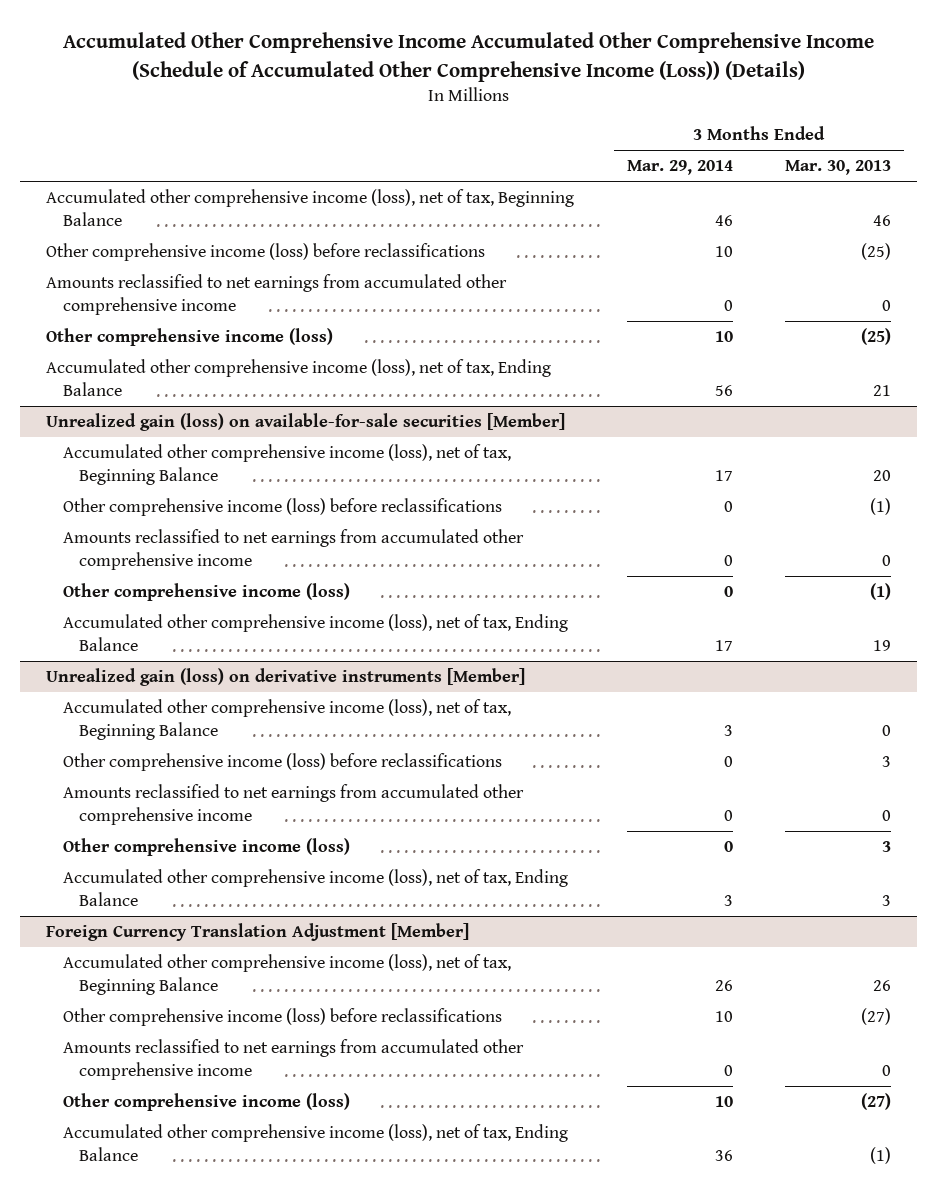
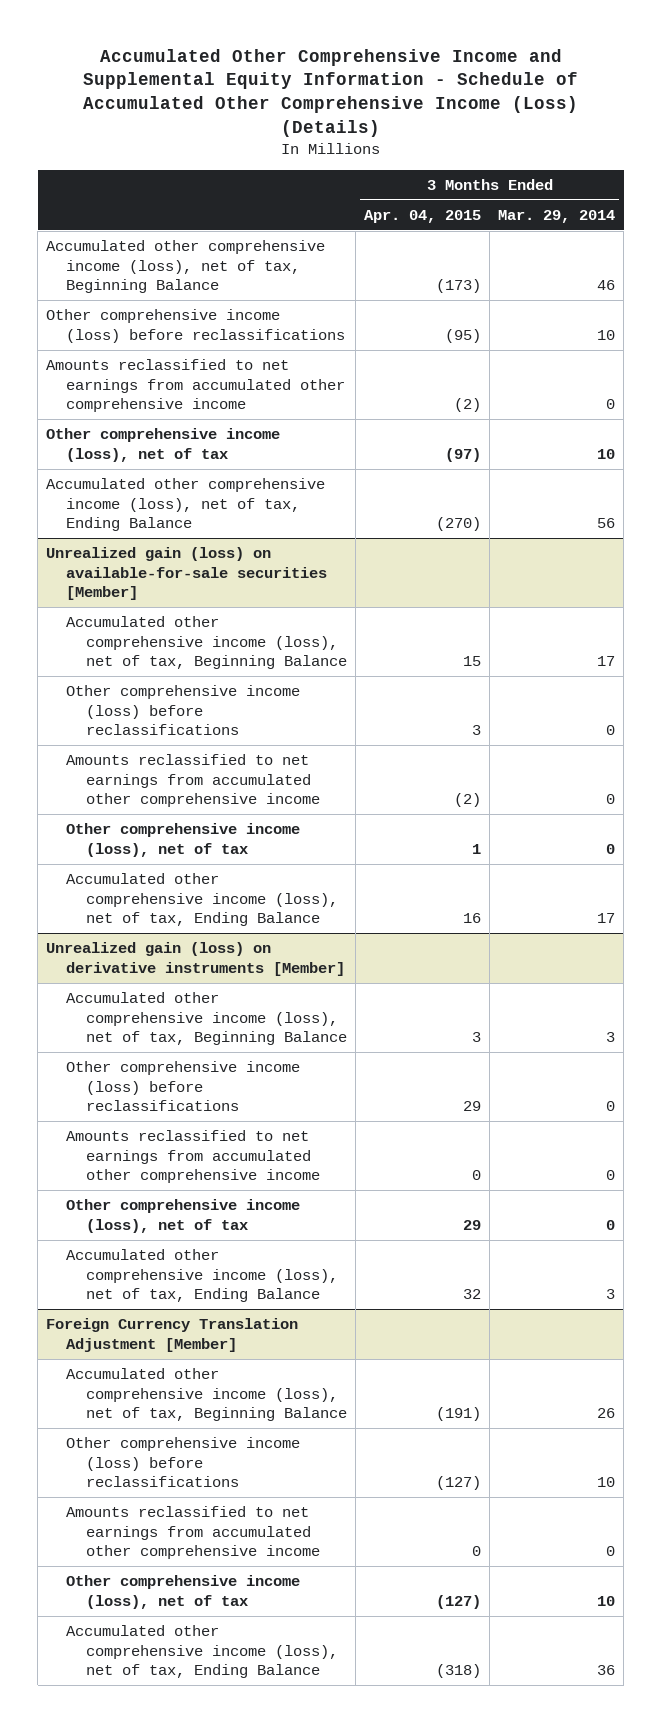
[62,32,874,82] Accumulated Other Comprehensive Income Accumulated Other Comprehensive Income (Schedule of Accumulated Other Comprehensive Income (Loss)) (Details) -> [82,48,578,138] Accumulated Other Comprehensive Income and Supplemental Equity Information - Schedule of Accumulated Other Comprehensive Income (Loss) (Details)
[785,160,892,176] Mar. 30, 2013 -> none
none -> [364,209,482,223] Apr. 04, 2015
[46,328,334,347] Other comprehensive income (loss) -> [46,428,281,462] Other comprehensive income (loss), net of tax
[62,583,350,602] Other comprehensive income (loss) -> [66,823,301,857] Other comprehensive income (loss), net of tax
[62,838,350,857] Other comprehensive income (loss) -> [66,1199,301,1233] Other comprehensive income (loss), net of tax
[62,1093,350,1112] Other comprehensive income (loss) -> [66,1575,301,1609] Other comprehensive income (loss), net of tax

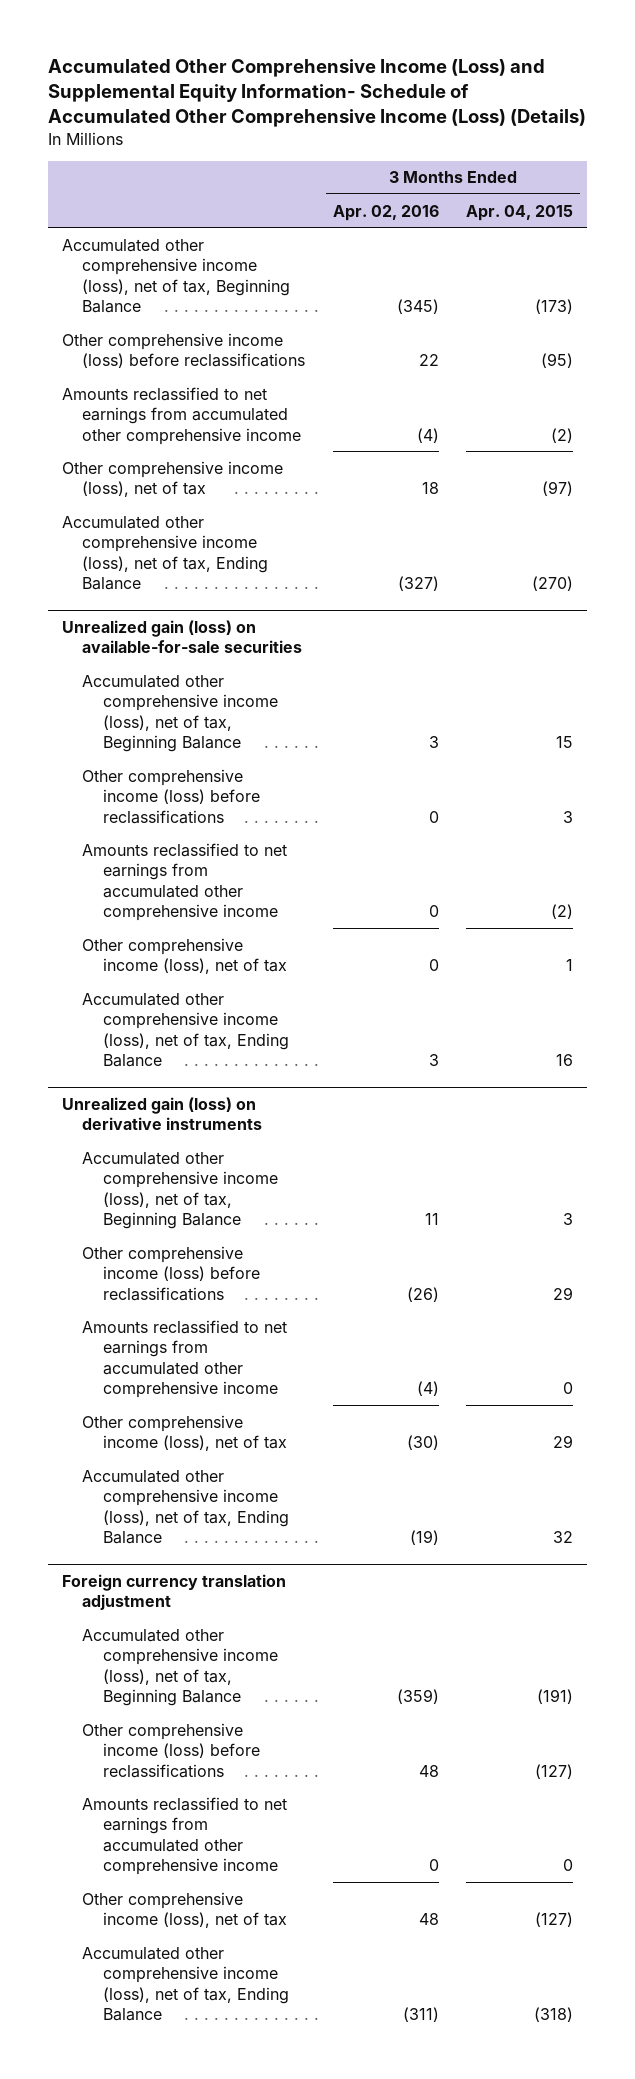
[82,48,578,138] Accumulated Other Comprehensive Income and Supplemental Equity Information - Schedule of Accumulated Other Comprehensive Income (Loss) (Details) -> [48,59,587,127] Accumulated Other Comprehensive Income (Loss) and Supplemental Equity Information- Schedule of Accumulated Other Comprehensive Income (Loss) (Details)
[498,209,616,223] Mar. 29, 2014 -> none
none -> [332,204,439,221] Apr. 02, 2016
[46,547,328,601] Unrealized gain (loss) on available-for-sale securities [Member] -> [61,619,303,654] Unrealized gain (loss) on available-for-sale securities
[46,942,346,976] Unrealized gain (loss) on derivative instruments [Member] -> [61,1096,263,1131] Unrealized gain (loss) on derivative instruments
[46,1318,299,1352] Foreign Currency Translation Adjustment [Member] -> [61,1573,286,1611] Foreign currency translation adjustment

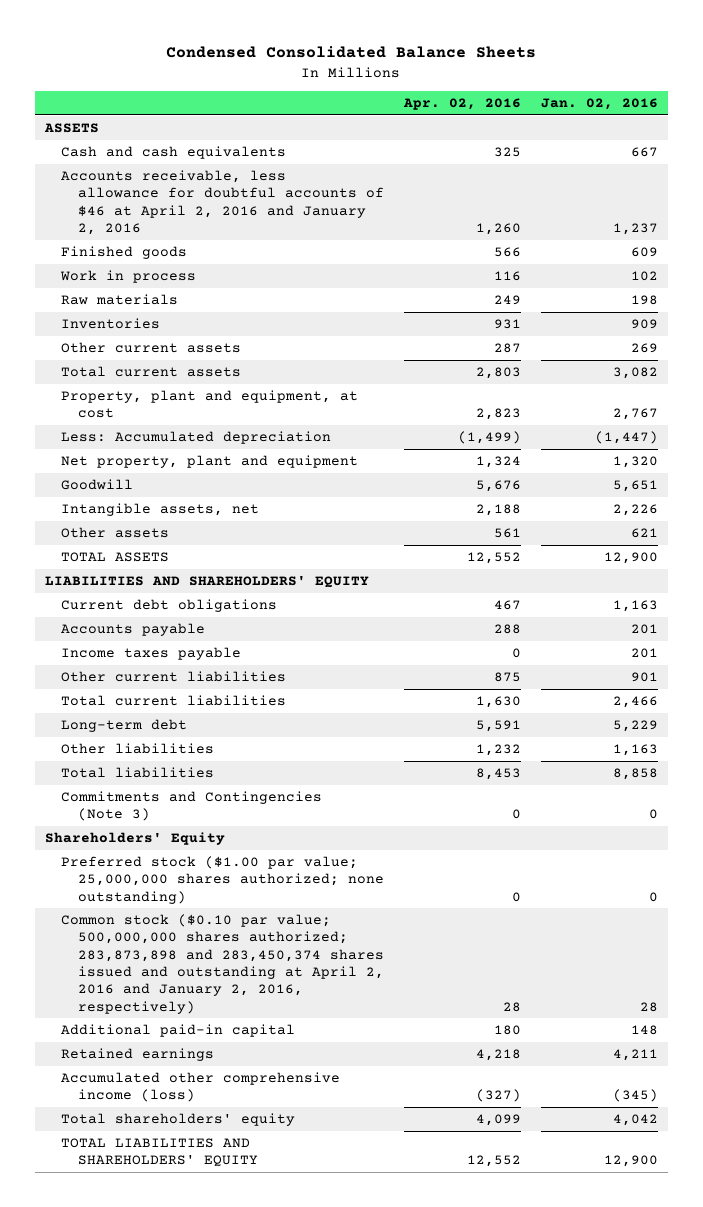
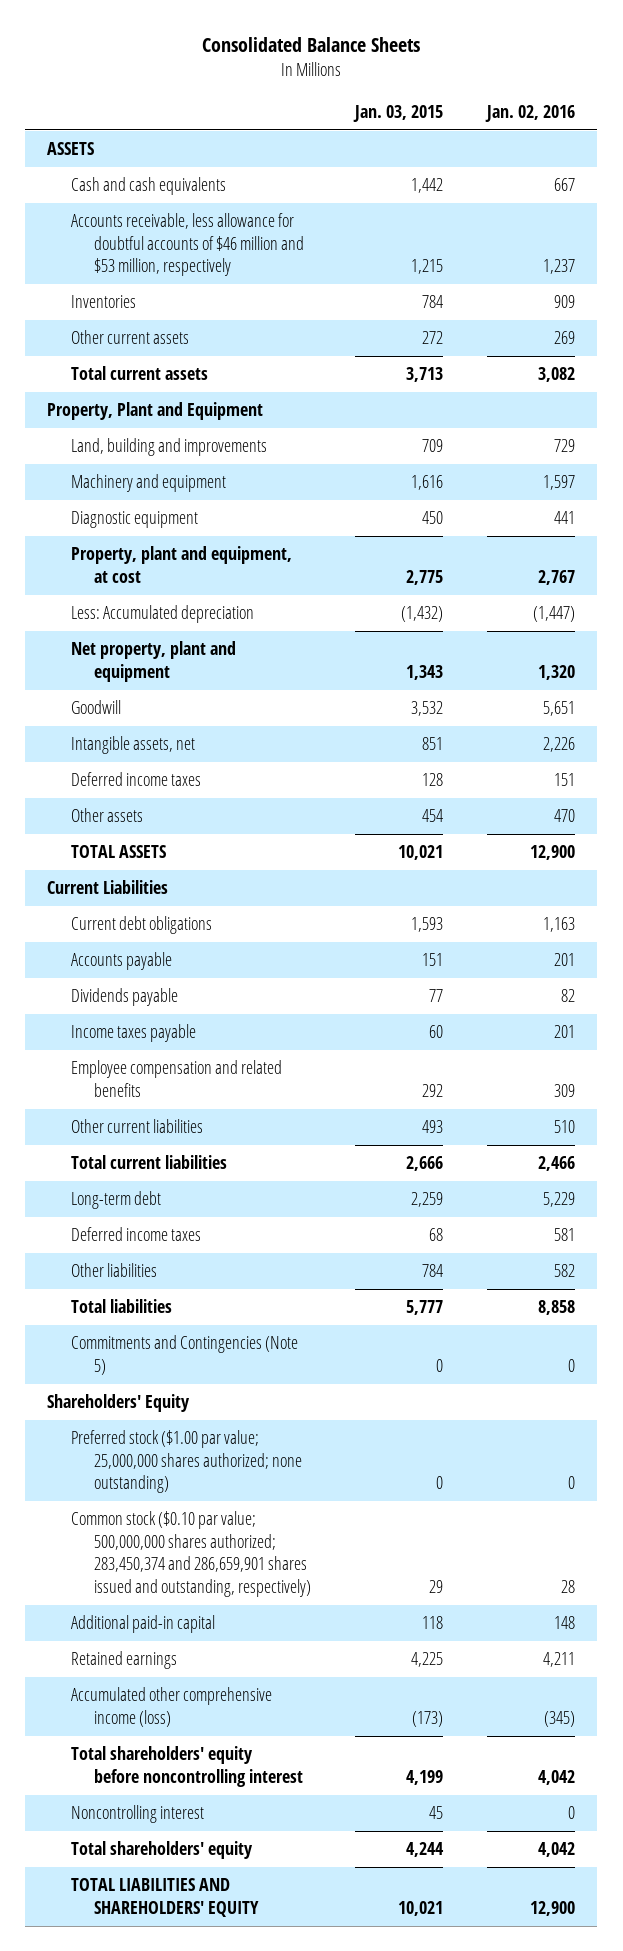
[166,46,537,59] Condensed Consolidated Balance Sheets -> [202,37,421,53] Consolidated Balance Sheets
[403,97,522,110] Apr. 02, 2016 -> none
none -> [353,104,444,122] Jan. 03, 2015
[61,246,188,260] Finished goods -> none
[60,270,197,284] Work in process -> none
[61,294,179,306] Raw materials -> none
[61,170,385,235] Accounts receivable, less allowance for doubtful accounts of $46 at April 2, 2016 and January 2, 2016 -> [70,213,304,277] Accounts receivable, less allowance for doubtful accounts of $46 million and $53 million, respectively
none -> [47,402,264,421] Property, Plant and Equipment
none -> [70,438,267,457] Land, building and improvements
none -> [70,474,226,493] Machinery and equipment
none -> [70,511,198,529] Diagnostic equipment
none -> [70,772,201,787] Deferred income taxes
[631,528,659,539] 621 -> [554,809,576,823] 470
[44,576,369,589] LIABILITIES AND SHAREHOLDERS' EQUITY -> none
none -> [47,880,169,895] Current Liabilities
none -> [70,988,178,1007] Dividends payable
none -> [70,1060,282,1097] Employee compensation and related benefits
[631,672,659,683] 901 -> [554,1120,576,1134] 510
none -> [70,1227,201,1242] Deferred income taxes
[613,744,659,757] 1,163 -> [554,1264,576,1278] 582
[61,791,323,822] Commitments and Contingencies (Note 3) -> [70,1335,298,1375] Commitments and Contingencies (Note 5)
[61,914,385,1014] Common stock ($0.10 par value; 500,000,000 shares authorized; 283,873,898 and 283,450,374 shares issued and outstanding at April 2, 2016 and January 2, 2016, respectively) -> [70,1511,311,1597] Common stock ($0.10 par value; 500,000,000 shares authorized; 283,450,374 and 286,659,901 shares issued and outstanding, respectively)
none -> [70,1746,303,1787] Total shareholders' equity before noncontrolling interest
none -> [70,1805,204,1824] Noncontrolling interest

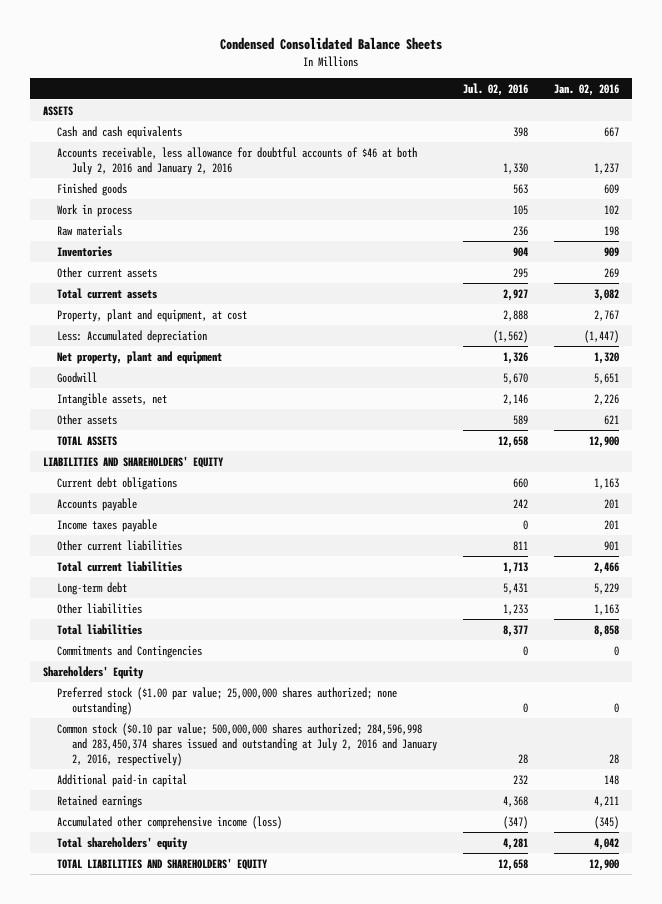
[202,37,421,53] Consolidated Balance Sheets -> [220,37,443,51] Condensed Consolidated Balance Sheets
[353,104,444,122] Jan. 03, 2015 -> none
none -> [462,82,528,96] Jul. 02, 2016
[70,213,304,277] Accounts receivable, less allowance for doubtful accounts of $46 million and $53 million, respectively -> [57,146,418,175] Accounts receivable, less allowance for doubtful accounts of $46 at both July 2, 2016 and January 2, 2016
none -> [57,182,128,196] Finished goods
none -> [57,203,133,217] Work in process
none -> [57,224,123,236] Raw materials
[47,402,264,421] Property, Plant and Equipment -> none
[70,438,267,457] Land, building and improvements -> none
[70,474,226,493] Machinery and equipment -> none
[70,511,198,529] Diagnostic equipment -> none
[70,772,201,787] Deferred income taxes -> none
[554,809,576,823] 470 -> [603,414,619,425] 621
[47,880,169,895] Current Liabilities -> none
none -> [43,455,225,468] LIABILITIES AND SHAREHOLDERS' EQUITY
[70,988,178,1007] Dividends payable -> none
[70,1060,282,1097] Employee compensation and related benefits -> none
[554,1120,576,1134] 510 -> [603,540,619,551] 901
[70,1227,201,1242] Deferred income taxes -> none
[554,1264,576,1278] 582 -> [593,603,619,615] 1,163
[70,1335,298,1375] Commitments and Contingencies (Note 5) -> [57,644,203,658] Commitments and Contingencies
[70,1511,311,1597] Common stock ($0.10 par value; 500,000,000 shares authorized; 283,450,374 and 286,659,901 shares issued and outstanding, respectively) -> [57,722,437,766] Common stock ($0.10 par value; 500,000,000 shares authorized; 284,596,998 and 283,450,374 shares issued and outstanding at July 2, 2016 and January 2, 2016, respectively)
[70,1746,303,1787] Total shareholders' equity before noncontrolling interest -> none
[70,1805,204,1824] Noncontrolling interest -> none

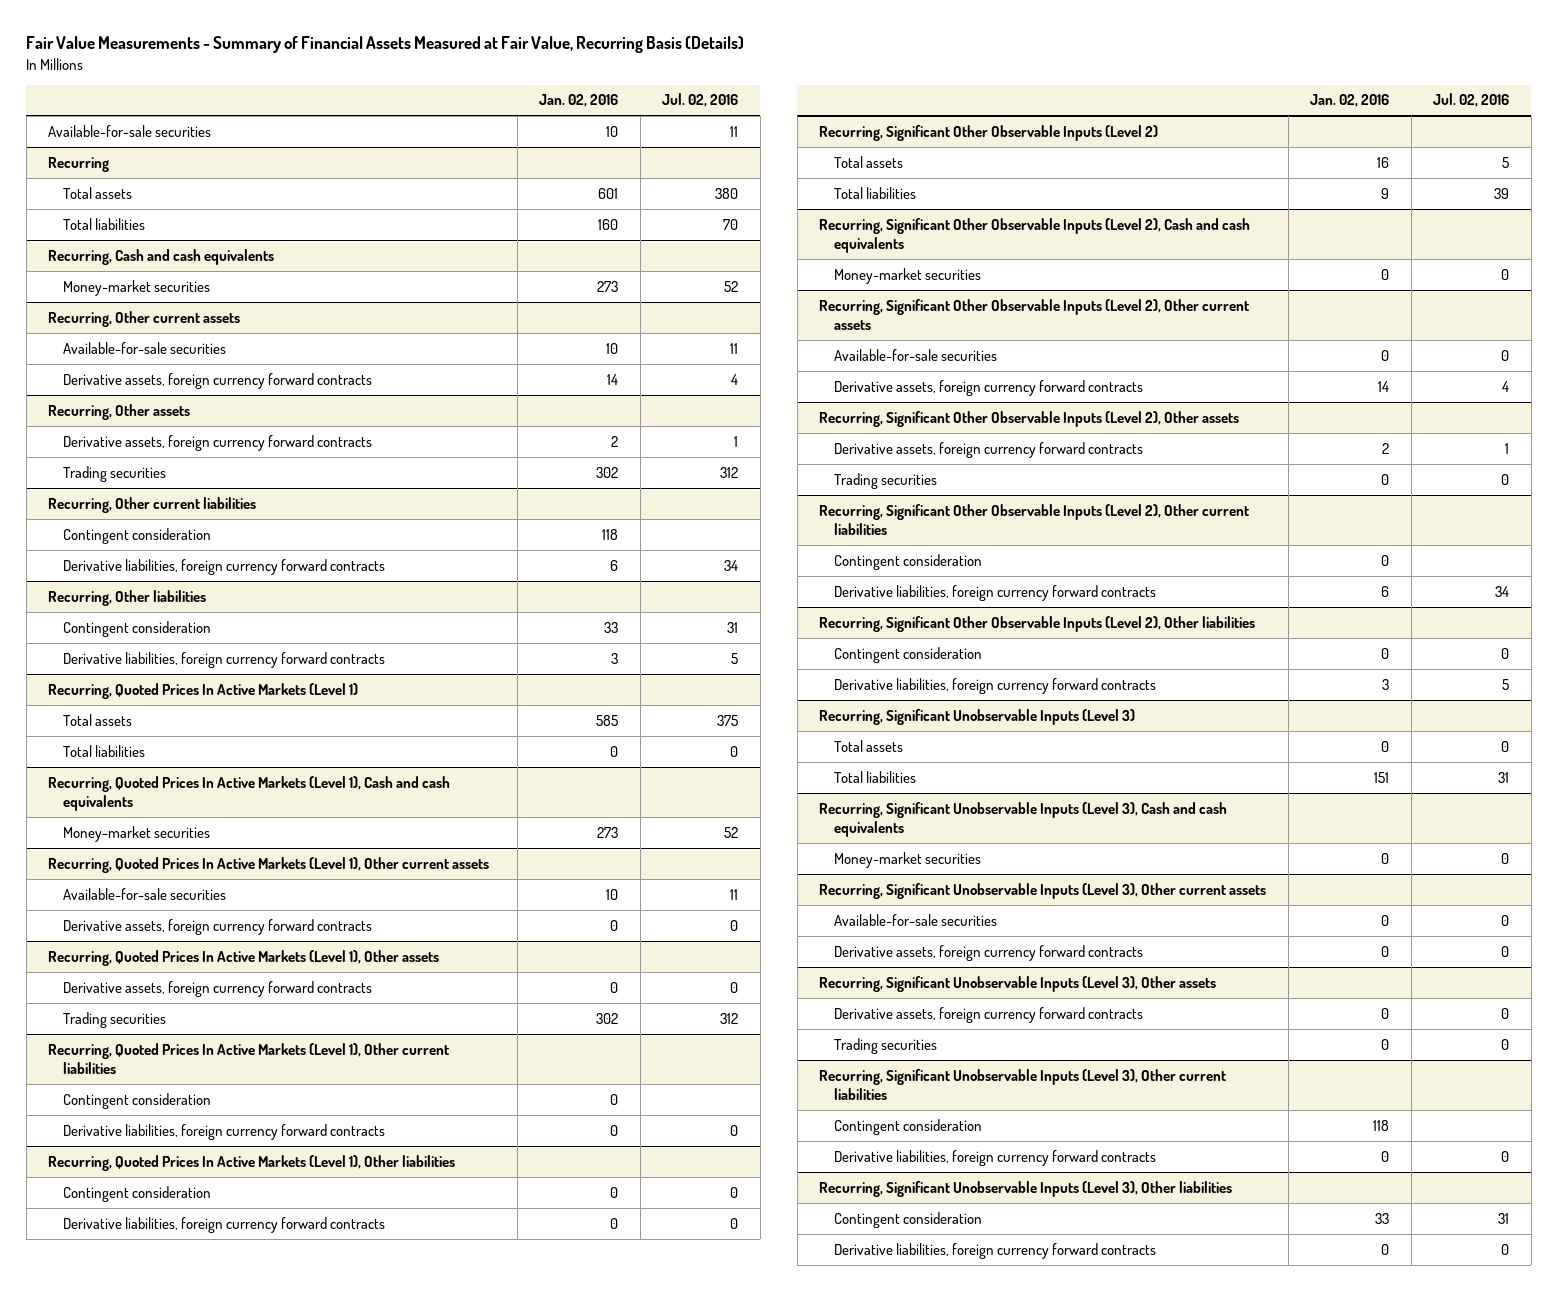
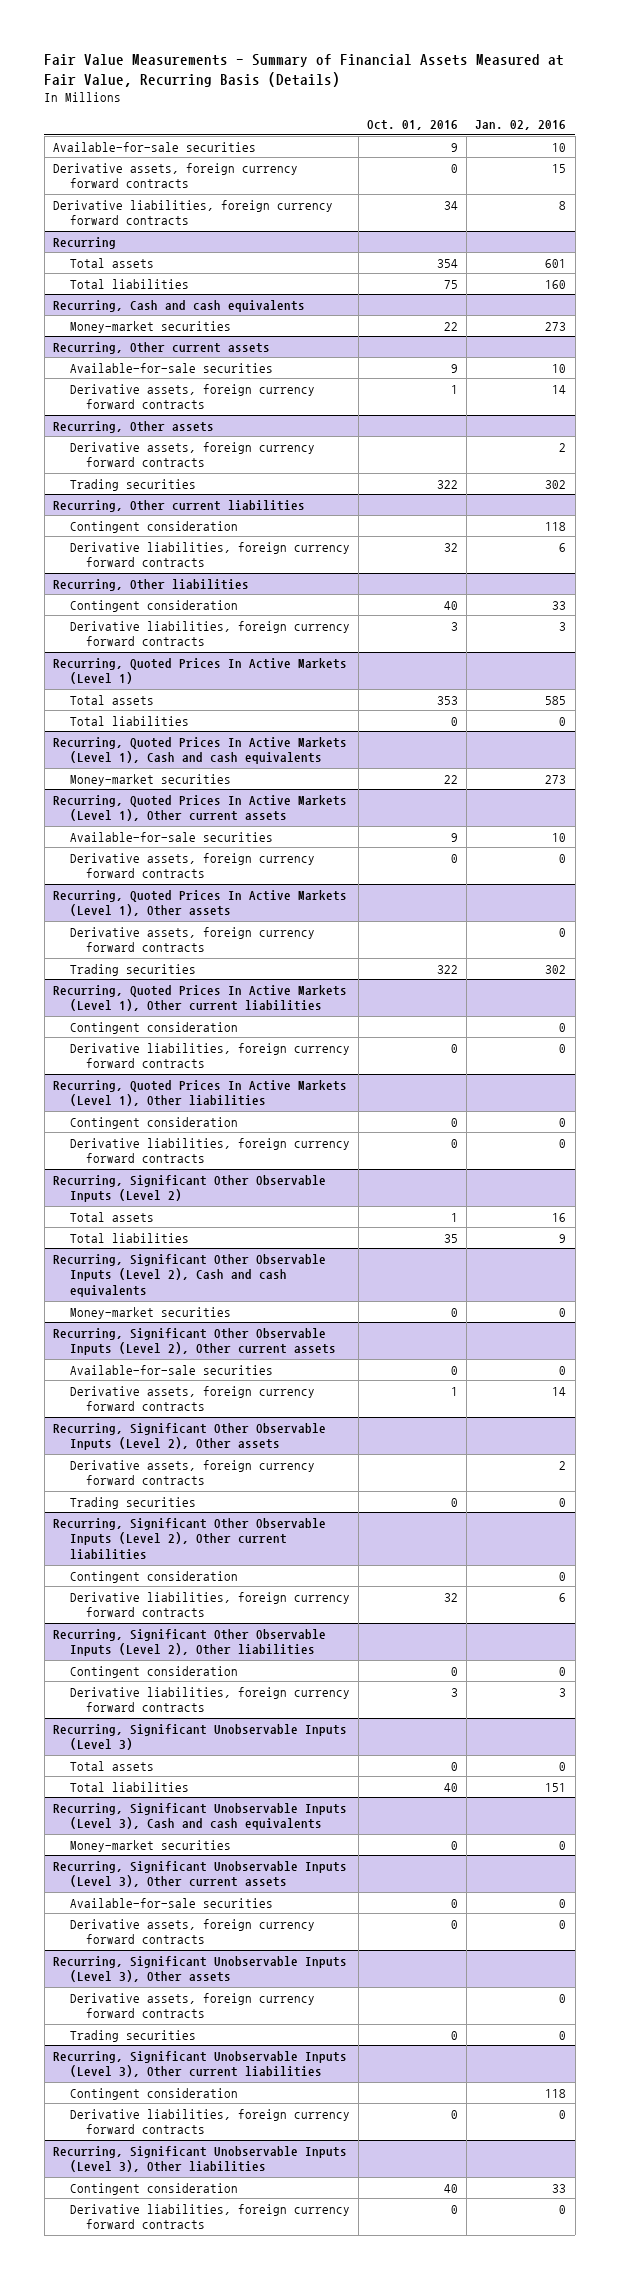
[662,93,739,108] Jul. 02, 2016 -> none
none -> [366,120,458,131] Oct. 01, 2016
none -> [53,162,299,189] Derivative assets, foreign currency forward contracts
none -> [53,199,334,226] Derivative liabilities, foreign currency forward contracts

